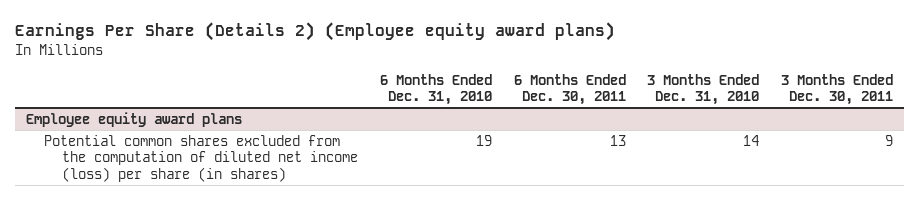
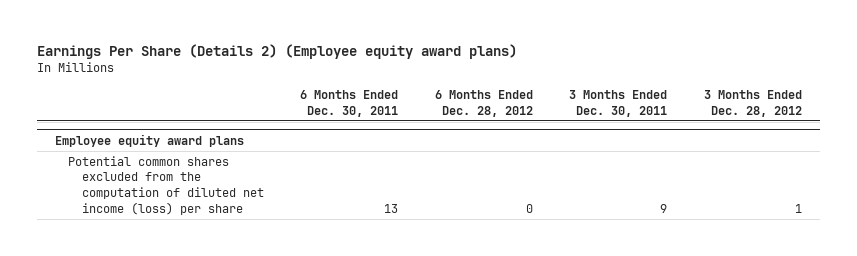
[379,73,492,106] 6 Months Ended Dec. 31, 2010 -> none
[647,73,760,106] 3 Months Ended Dec. 31, 2010 -> none
none -> [434,90,533,117] 6 Months Ended Dec. 28, 2012
none -> [703,90,802,117] 3 Months Ended Dec. 28, 2012
[44,134,359,182] Potential common shares excluded from the computation of diluted net income (loss) per share (in shares) -> [68,155,264,215] Potential common shares excluded from the computation of diluted net income (loss) per share

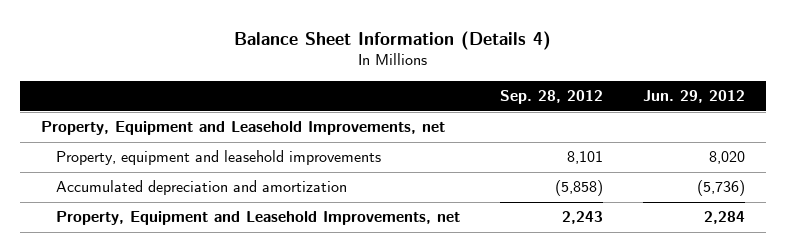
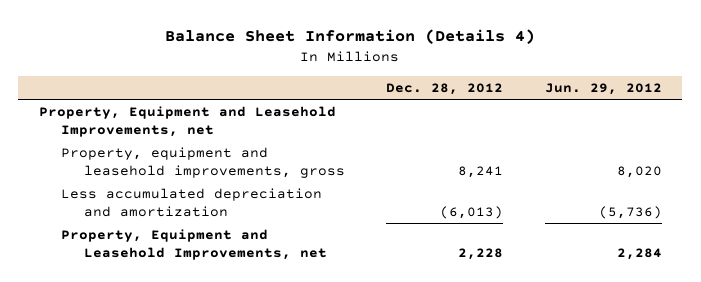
[499,90,603,105] Sep. 28, 2012 -> none
none -> [386,82,504,95] Dec. 28, 2012
[55,150,381,166] Property, equipment and leasehold improvements -> [61,147,346,178] Property, equipment and leasehold improvements, gross
[55,180,347,196] Accumulated depreciation and amortization -> [61,188,323,217] Less accumulated depreciation and amortization

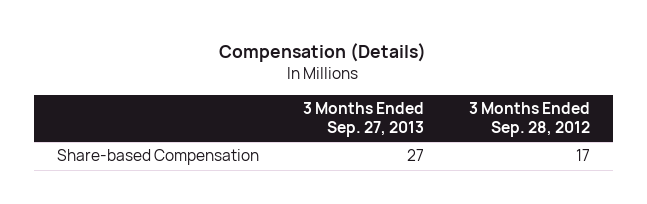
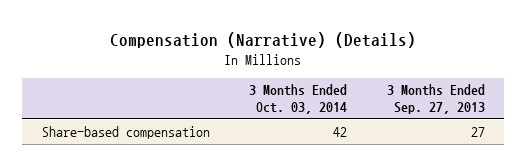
[219,43,427,63] Compensation (Details) -> [110,31,417,48] Compensation (Narrative) (Details)
[469,101,591,138] 3 Months Ended Sep. 28, 2012 -> none
none -> [249,84,348,115] 3 Months Ended Oct. 03, 2014
[56,149,259,166] Share-based Compensation -> [42,126,211,140] Share-based compensation

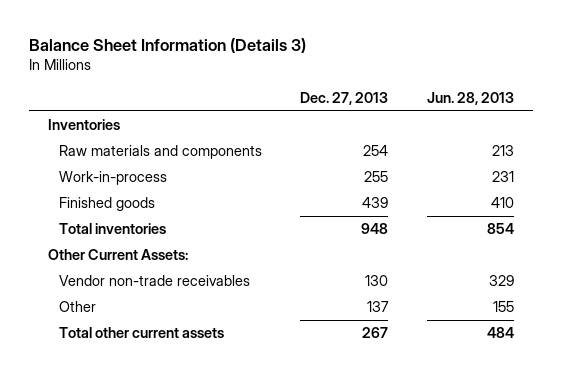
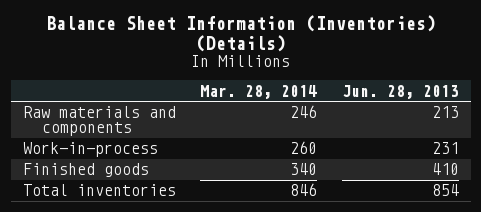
[28,38,306,54] Balance Sheet Information (Details 3) -> [45,15,436,53] Balance Sheet Information (Inventories) (Details)
[300,92,389,106] Dec. 27, 2013 -> none
none -> [200,84,318,99] Mar. 28, 2014
[47,119,120,131] Inventories -> none
[47,249,188,261] Other Current Assets: -> none
[59,275,251,287] Vendor non-trade receivables -> none
[59,301,97,313] Other -> none
[59,327,225,339] Total other current assets -> none

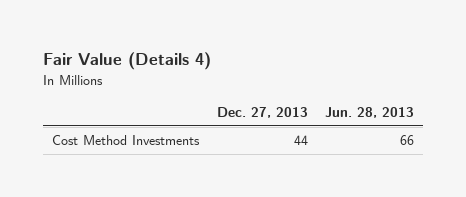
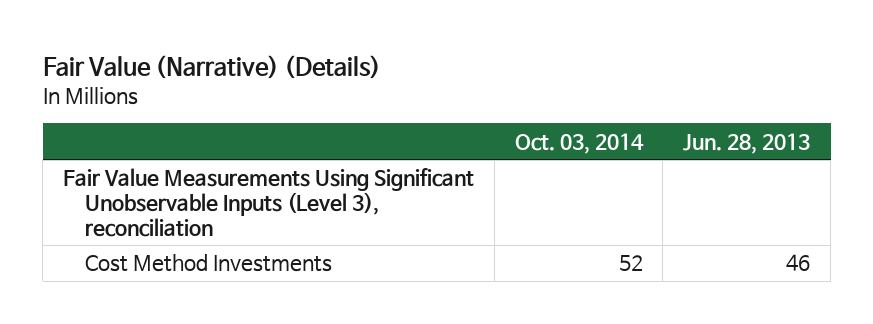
[43,52,212,71] Fair Value (Details 4) -> [42,54,381,79] Fair Value (Narrative) (Details)
[216,107,308,119] Dec. 27, 2013 -> none
none -> [514,132,644,154] Oct. 03, 2014
none -> [63,168,475,237] Fair Value Measurements Using Significant Unobservable Inputs (Level 3), reconciliation
[400,135,415,146] 66 -> [786,254,811,272] 46

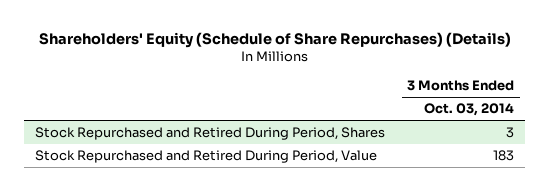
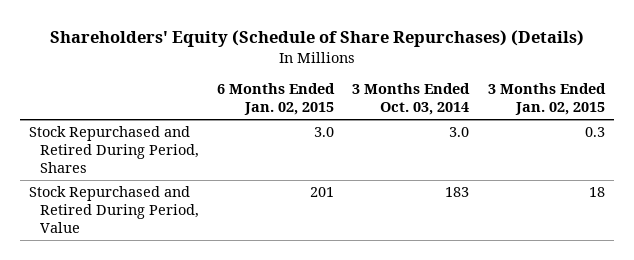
none -> [217,83,336,116] 6 Months Ended Jan. 02, 2015
none -> [487,83,606,116] 3 Months Ended Jan. 02, 2015
[506,127,515,139] 3 -> [449,127,470,138] 3.0

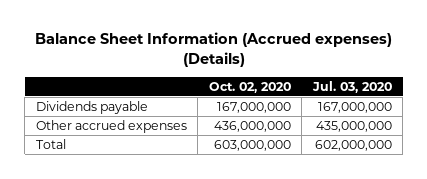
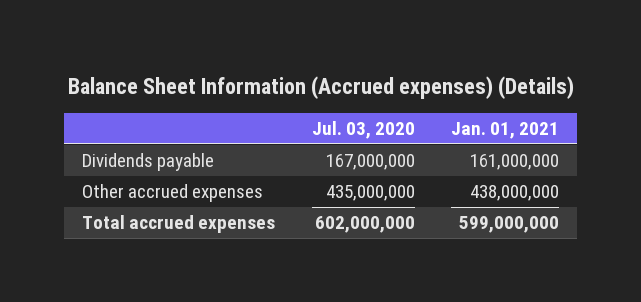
[208,81,291,93] Oct. 02, 2020 -> none
none -> [450,121,559,139] Jan. 01, 2021
[35,139,66,150] Total -> [82,215,276,234] Total accrued expenses

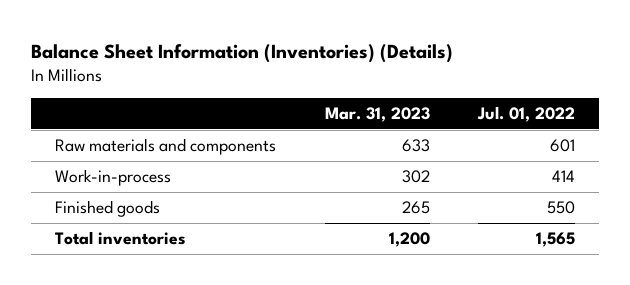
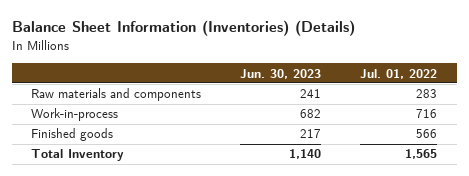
[324,107,430,123] Mar. 31, 2023 -> none
none -> [240,68,322,79] Jun. 30, 2023
[550,138,576,152] 601 -> [416,89,438,99] 283
[552,169,576,182] 414 -> [416,109,438,119] 716
[547,200,576,214] 550 -> [416,129,438,139] 566
[55,230,187,245] Total inventories -> [31,149,125,162] Total Inventory

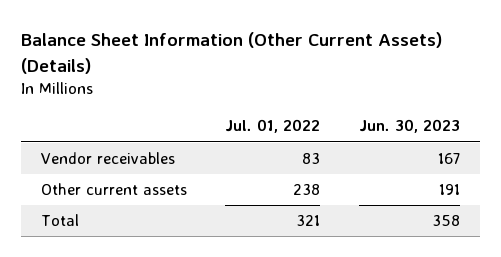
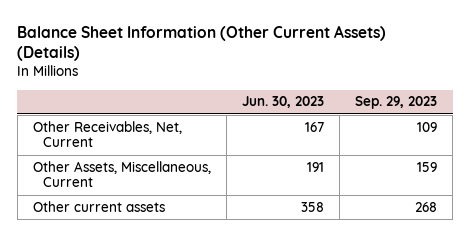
[225,119,321,134] Jul. 01, 2022 -> none
none -> [355,96,438,110] Sep. 29, 2023
[40,214,79,227] Total -> none
[40,152,175,165] Vendor receivables -> [32,120,182,148] Other Receivables, Net, Current
none -> [32,160,211,188] Other Assets, Miscellaneous, Current
[439,184,461,196] 191 -> [301,201,325,212] 358

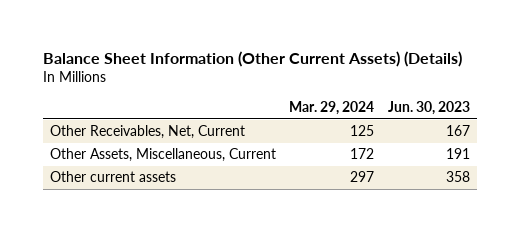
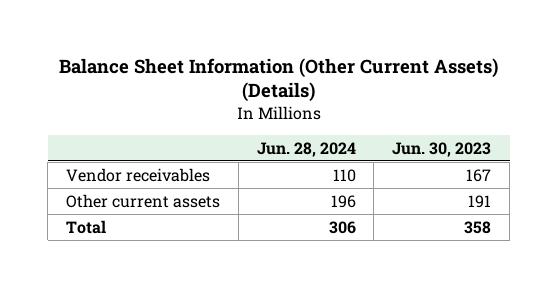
[289,101,375,116] Mar. 29, 2024 -> none
none -> [256,141,356,157] Jun. 28, 2024
[49,125,245,140] Other Receivables, Net, Current -> [66,167,211,182] Vendor receivables
[49,148,276,163] Other Assets, Miscellaneous, Current -> [66,193,221,208] Other current assets
[49,171,176,183] Other current assets -> [66,219,107,234] Total

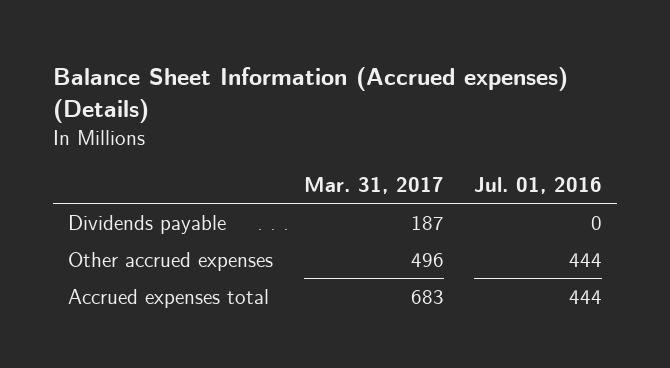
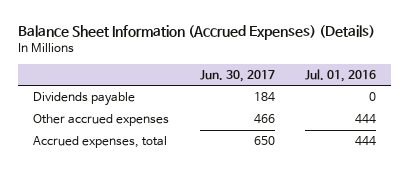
[53,67,569,124] Balance Sheet Information (Accrued expenses) (Details) -> [17,25,375,41] Balance Sheet Information (Accrued Expenses) (Details)
[303,176,444,194] Mar. 31, 2017 -> none
none -> [199,69,275,82] Jun. 30, 2017
[68,288,270,308] Accrued expenses total -> [33,135,168,148] Accrued expenses, total

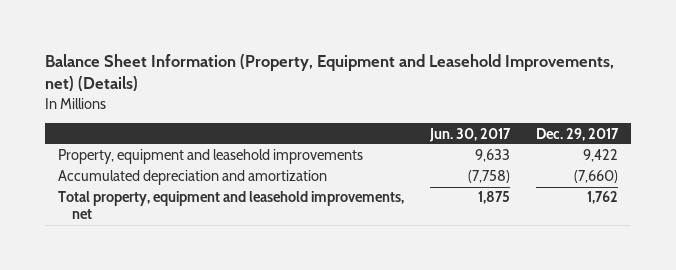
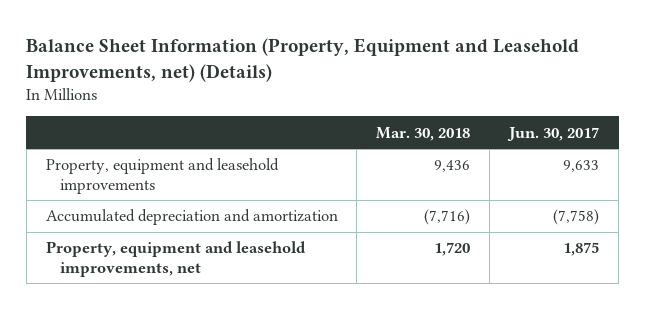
[536,127,620,141] Dec. 29, 2017 -> none
none -> [376,126,471,141] Mar. 30, 2018
[57,191,404,220] Total property, equipment and leasehold improvements, net -> [45,241,306,277] Property, equipment and leasehold improvements, net

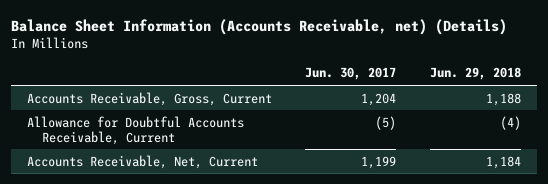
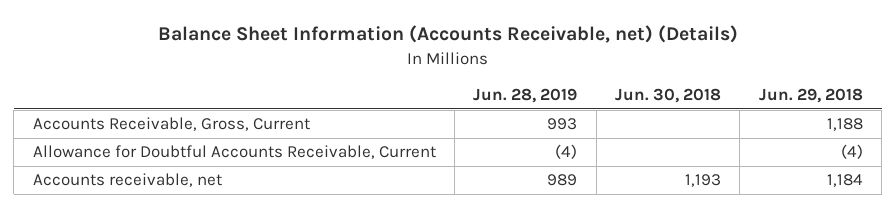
[305,67,397,81] Jun. 30, 2017 -> none
none -> [473,88,578,104] Jun. 28, 2019
none -> [615,88,722,104] Jun. 30, 2018
[27,154,259,169] Accounts Receivable, Net, Current -> [32,173,222,188] Accounts receivable, net

